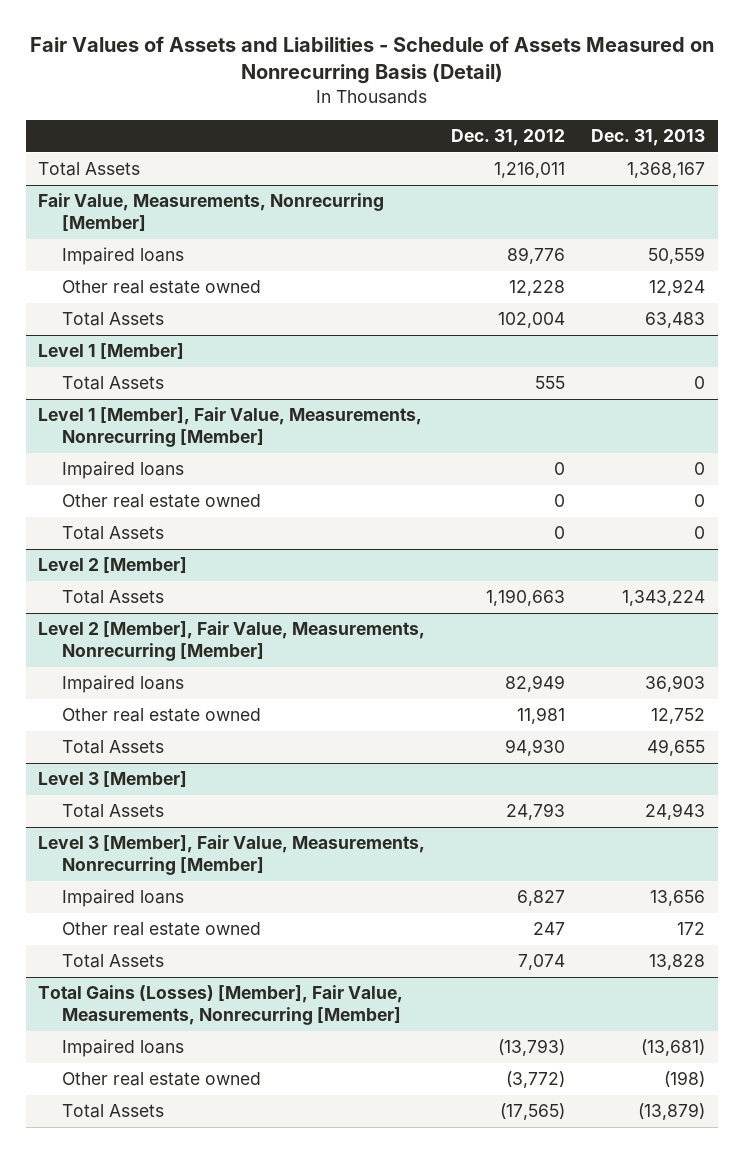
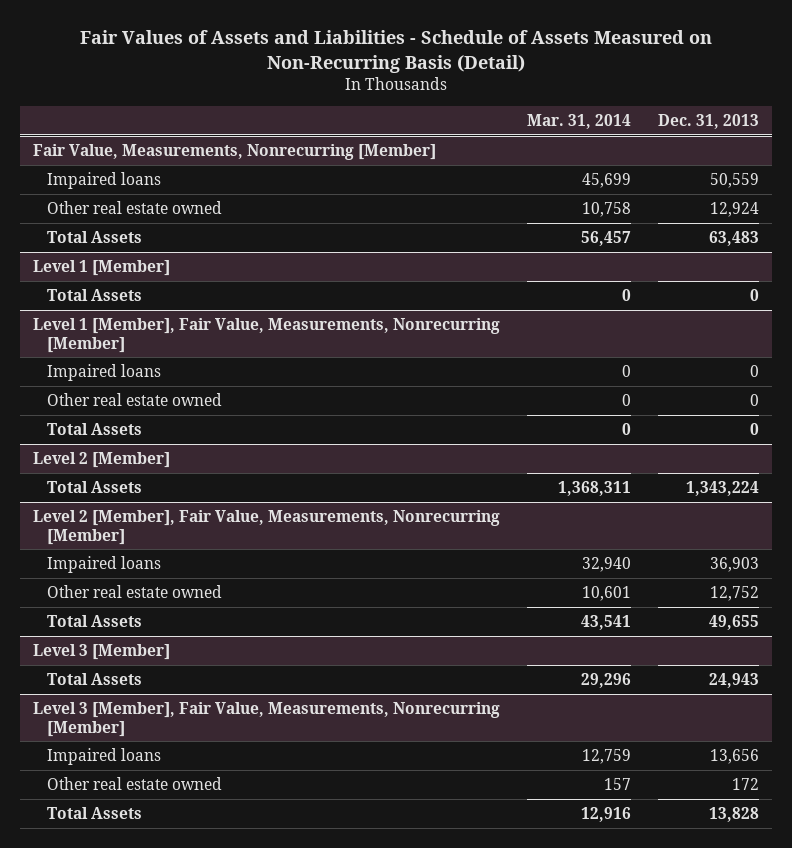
[29,36,714,85] Fair Values of Assets and Liabilities - Schedule of Assets Measured on Nonrecurring Basis (Detail) -> [80,30,713,73] Fair Values of Assets and Liabilities - Schedule of Assets Measured on Non-Recurring Basis (Detail)
[451,129,566,147] Dec. 31, 2012 -> none
none -> [527,113,632,129] Mar. 31, 2014
[38,162,141,177] Total Assets -> none
[38,985,404,1026] Total Gains (Losses) [Member], Fair Value, Measurements, Nonrecurring [Member] -> none
[62,1039,185,1058] Impaired loans -> none
[62,1072,262,1087] Other real estate owned -> none
[62,1104,165,1119] Total Assets -> none

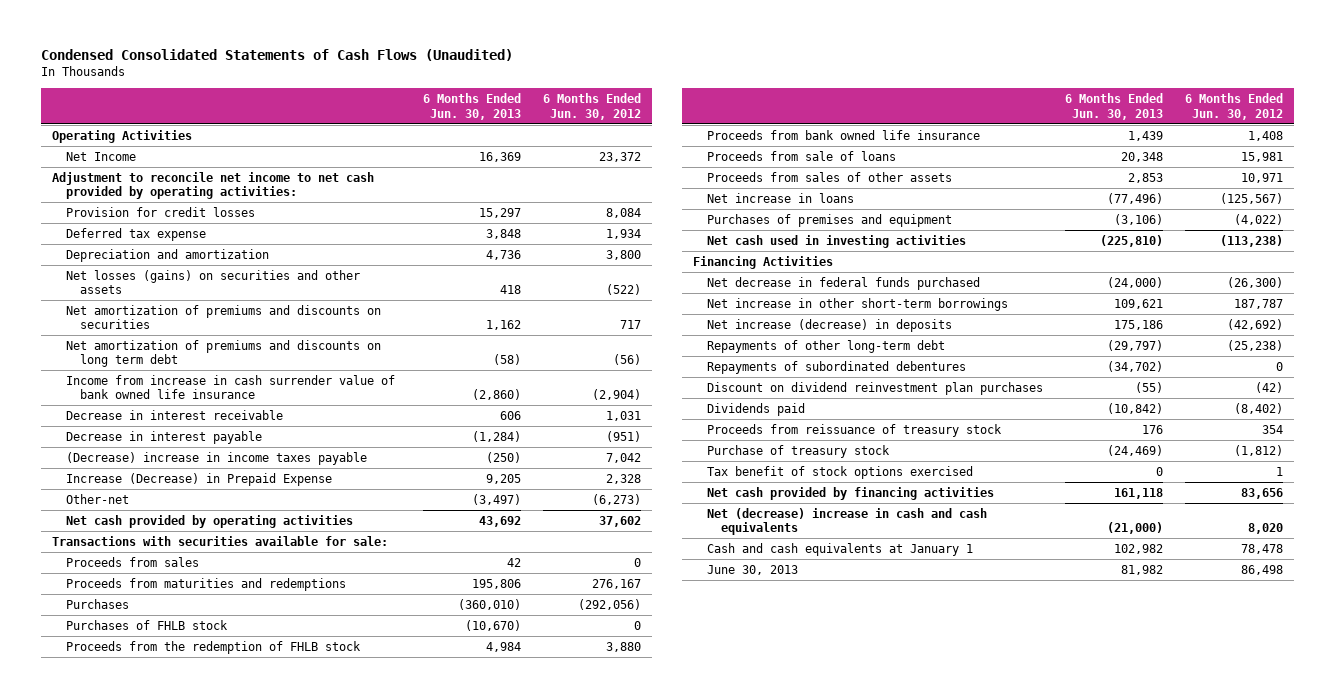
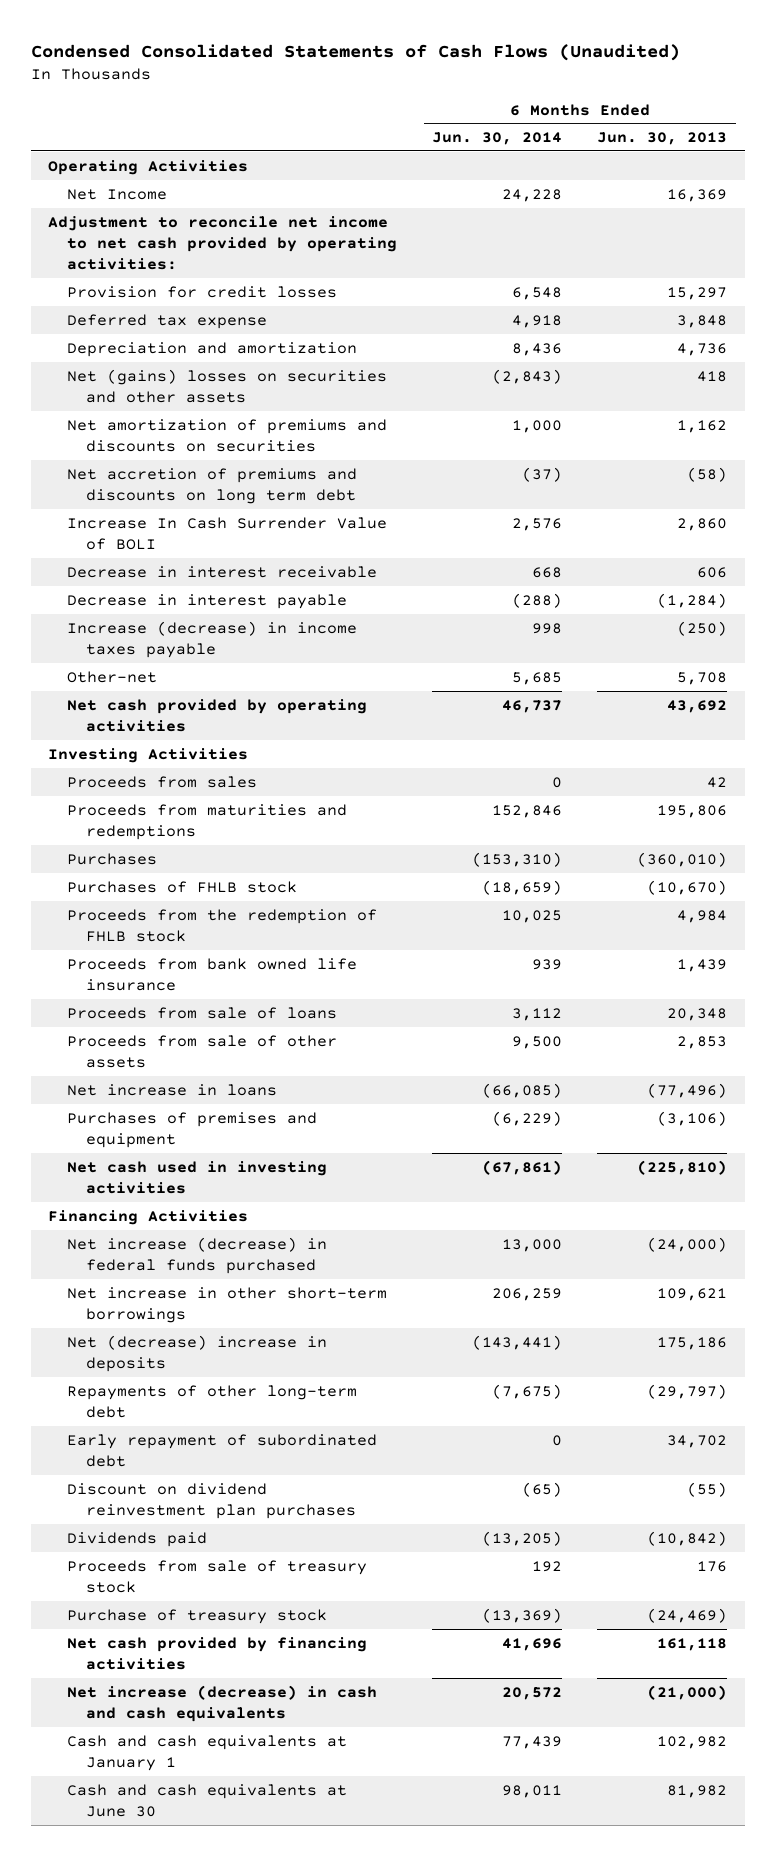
[543,93,642,120] 6 Months Ended Jun. 30, 2012 -> none
none -> [432,132,563,146] Jun. 30, 2014
[65,269,360,295] Net losses (gains) on securities and other assets -> [67,368,388,403] Net (gains) losses on securities and other assets
[65,374,395,400] Income from increase in cash surrender value of bank owned life insurance -> none
[65,339,381,368] Net amortization of premiums and discounts on long term debt -> [67,467,358,504] Net accretion of premiums and discounts on long term debt
none -> [67,516,388,550] Increase In Cash Surrender Value of BOLI
[65,472,332,486] Increase (Decrease) in Prepaid Expense -> none
[65,451,367,465] (Decrease) increase in income taxes payable -> [67,620,358,658] Increase (decrease) in income taxes payable
[472,493,522,505] (3,497) -> [677,671,728,685] 5,708
[51,535,388,546] Transactions with securities available for sale: -> none
none -> [48,747,249,763] Investing Activities
[707,171,953,182] Proceeds from sales of other assets -> [67,1034,338,1068] Proceeds from sale of other assets
[707,276,981,290] Net decrease in federal funds purchased -> [67,1236,328,1274] Net increase (decrease) in federal funds purchased
[707,318,953,332] Net increase (decrease) in deposits -> [67,1334,328,1372] Net (decrease) increase in deposits
[707,360,967,374] Repayments of subordinated debentures -> [67,1433,378,1467] Early repayment of subordinated debt
[1106,360,1163,372] (34,702) -> [667,1434,728,1448] 34,702
[707,423,1003,437] Proceeds from reissuance of treasury stock -> [67,1559,368,1593] Proceeds from sale of treasury stock
[707,465,974,479] Tax benefit of stock options exercised -> none
[707,507,988,536] Net (decrease) increase in cash and cash equivalents -> [67,1684,378,1722] Net increase (decrease) in cash and cash equivalents
[707,564,799,575] June 30, 2013 -> [67,1783,348,1817] Cash and cash equivalents at June 30

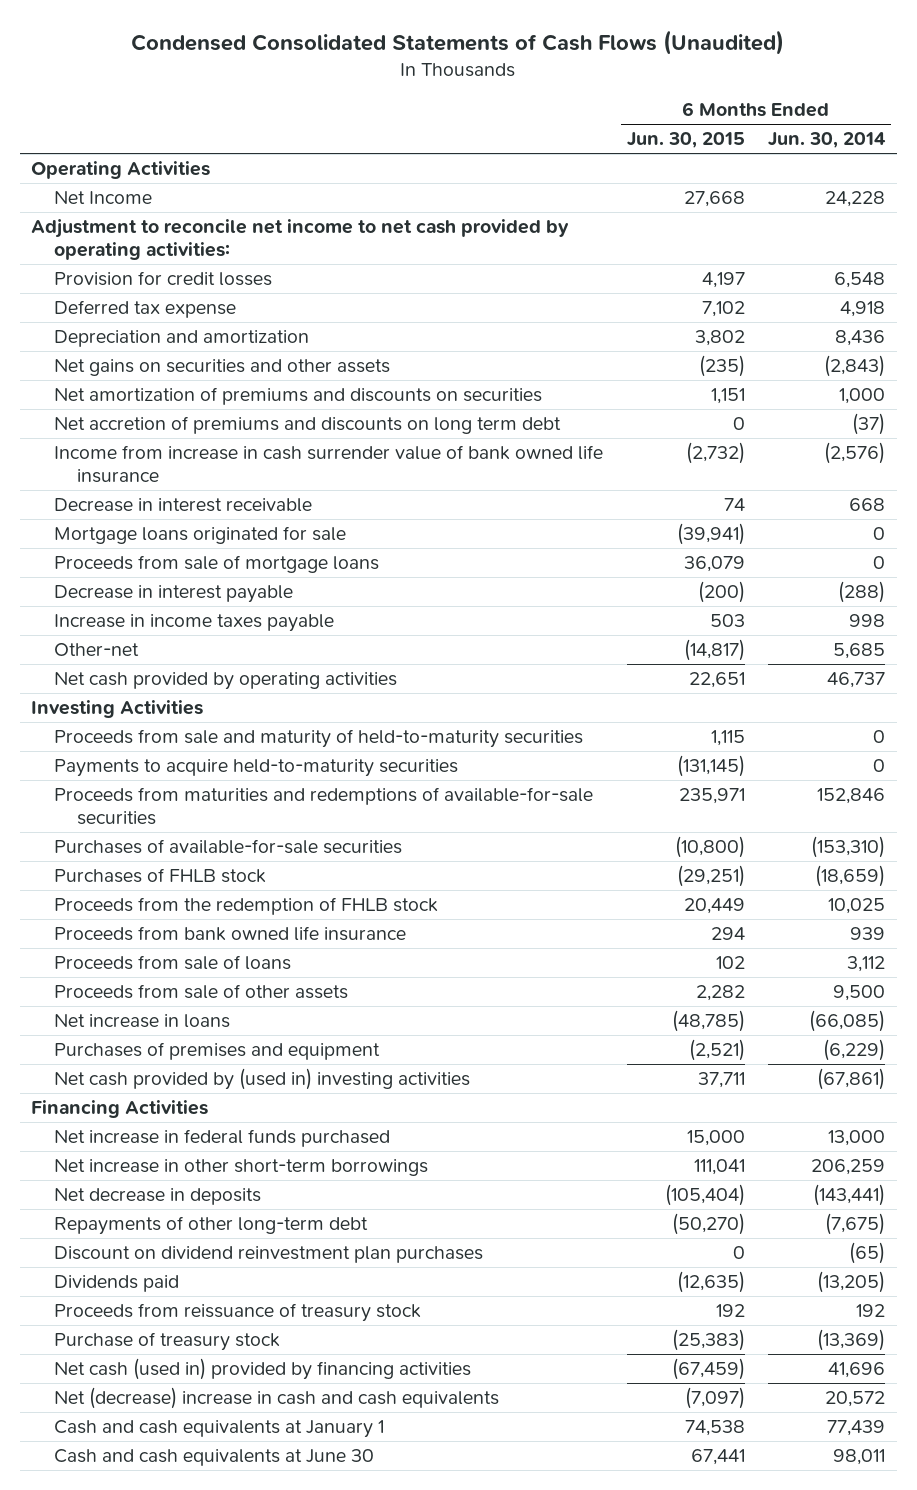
[597,132,728,146] Jun. 30, 2013 -> none
none -> [626,132,745,149] Jun. 30, 2015
[67,368,388,403] Net (gains) losses on securities and other assets -> [54,359,391,377] Net gains on securities and other assets
[67,516,388,550] Increase In Cash Surrender Value of BOLI -> [54,445,604,483] Income from increase in cash surrender value of bank owned life insurance
[512,517,563,531] 2,576 -> [824,442,886,465] (2,576)
none -> [54,526,347,545] Mortgage loans originated for sale
none -> [54,555,380,574] Proceeds from sale of mortgage loans
[67,620,358,658] Increase (decrease) in income taxes payable -> [54,614,335,633] Increase in income taxes payable
[67,775,258,788] Proceeds from sales -> none
none -> [54,729,584,749] Proceeds from sale and maturity of held-to-maturity securities
none -> [54,759,459,778] Payments to acquire held-to-maturity securities
[67,803,348,840] Proceeds from maturities and redemptions -> [54,787,594,825] Proceeds from maturities and redemptions of available-for-sale securities
[67,852,158,865] Purchases -> [54,839,403,855] Purchases of available-for-sale securities
[67,1160,328,1194] Net cash used in investing activities -> [54,1068,471,1091] Net cash provided by (used in) investing activities
[67,1236,328,1274] Net increase (decrease) in federal funds purchased -> [54,1129,391,1148] Net increase in federal funds purchased
[67,1334,328,1372] Net (decrease) increase in deposits -> [54,1188,262,1206] Net decrease in deposits
[67,1433,378,1467] Early repayment of subordinated debt -> none
[67,1559,368,1593] Proceeds from sale of treasury stock -> [54,1303,422,1323] Proceeds from reissuance of treasury stock
[67,1636,368,1670] Net cash provided by financing activities -> [54,1358,472,1381] Net cash (used in) provided by financing activities
[67,1684,378,1722] Net increase (decrease) in cash and cash equivalents -> [54,1387,500,1410] Net (decrease) increase in cash and cash equivalents

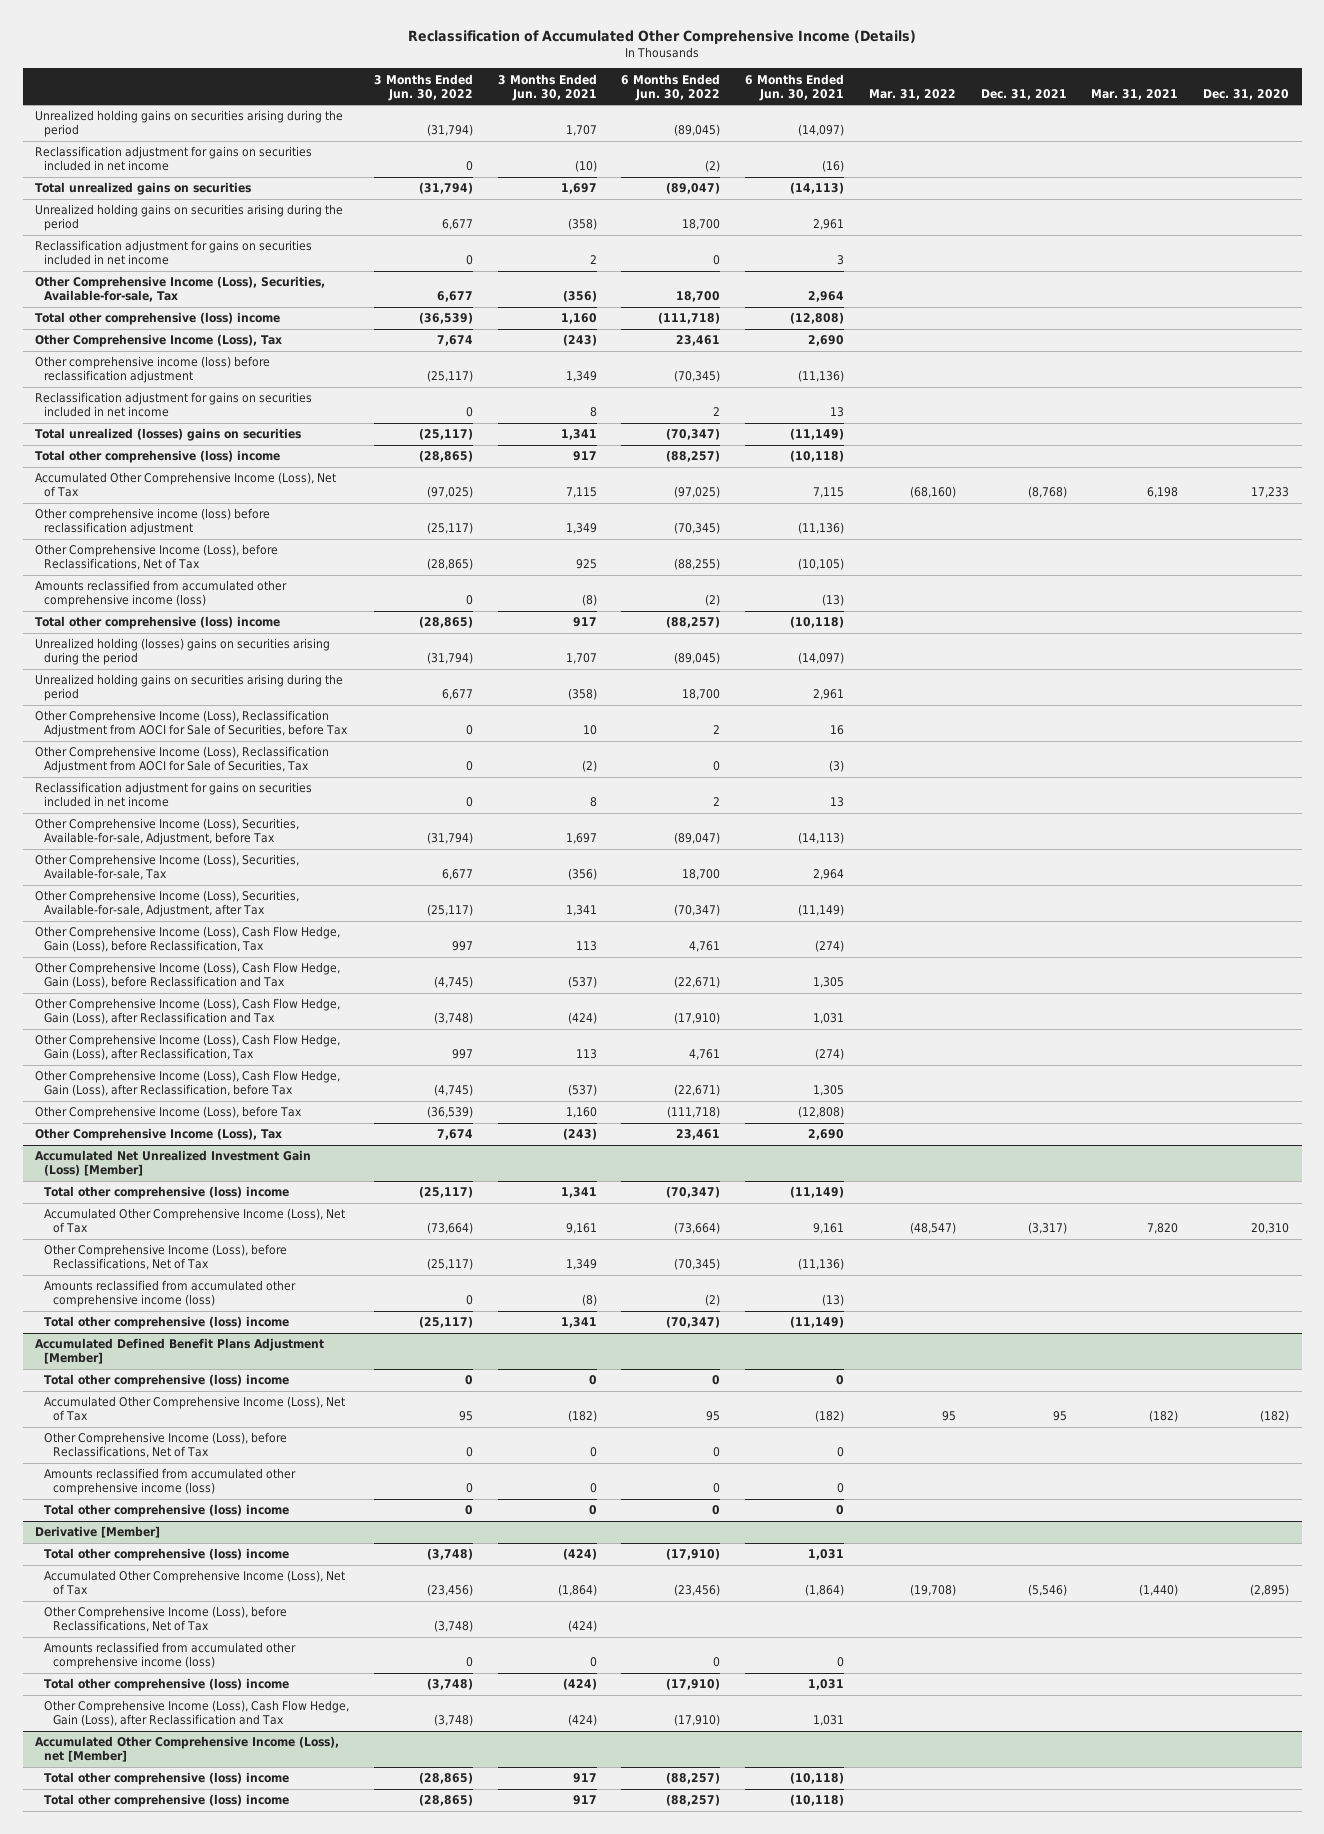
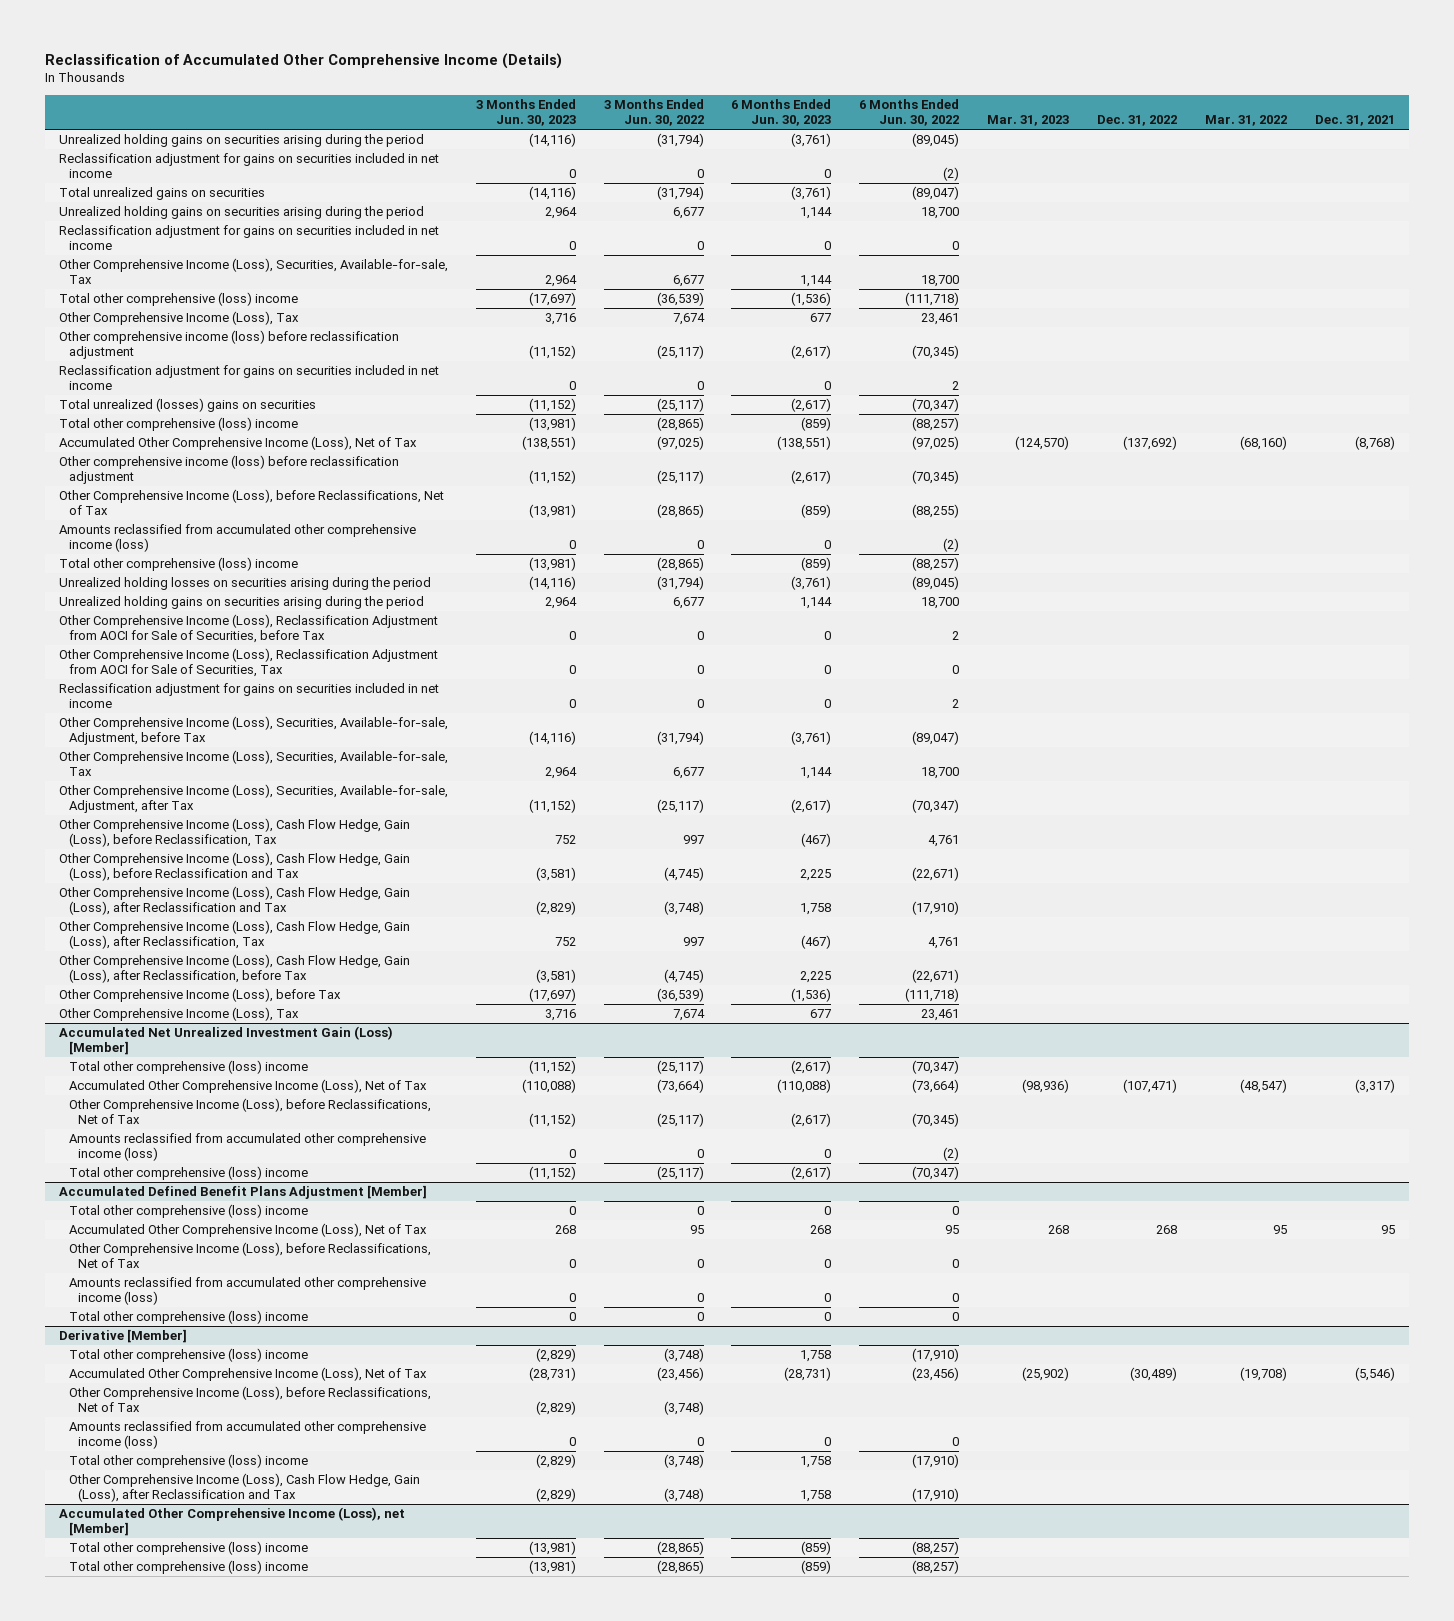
[497,73,597,101] 3 Months Ended Jun. 30, 2021 -> none
[745,73,845,101] 6 Months Ended Jun. 30, 2021 -> none
[1091,88,1179,100] Mar. 31, 2021 -> none
[1203,88,1290,100] Dec. 31, 2020 -> none
none -> [475,98,576,127] 3 Months Ended Jun. 30, 2023
none -> [731,98,832,127] 6 Months Ended Jun. 30, 2023
none -> [987,115,1070,127] Mar. 31, 2023
none -> [1097,115,1178,127] Dec. 31, 2022
[35,638,331,666] Unrealized holding (losses) gains on securities arising during the period -> [58,577,431,591] Unrealized holding losses on securities arising during the period

